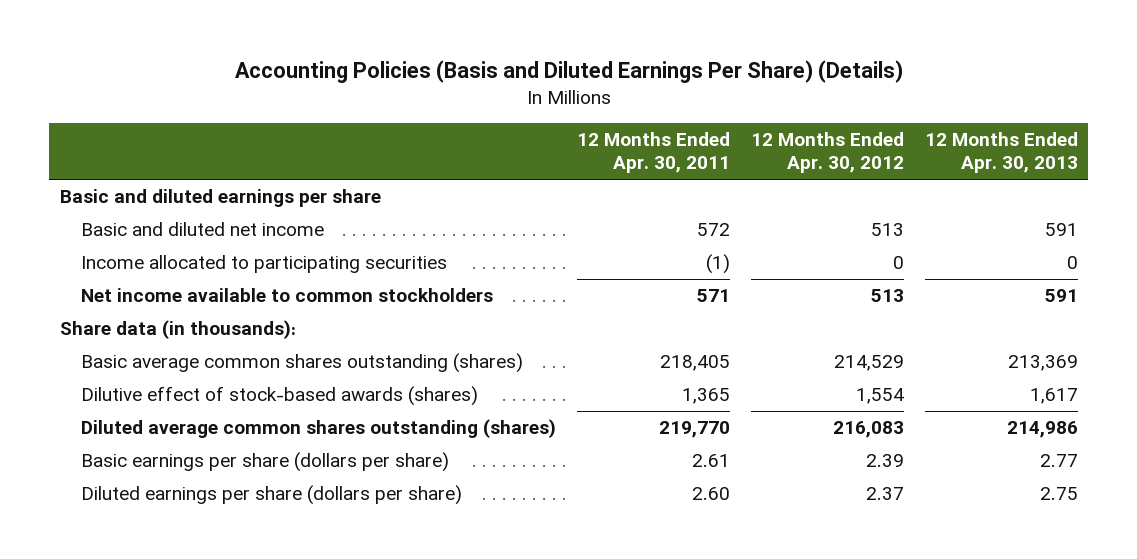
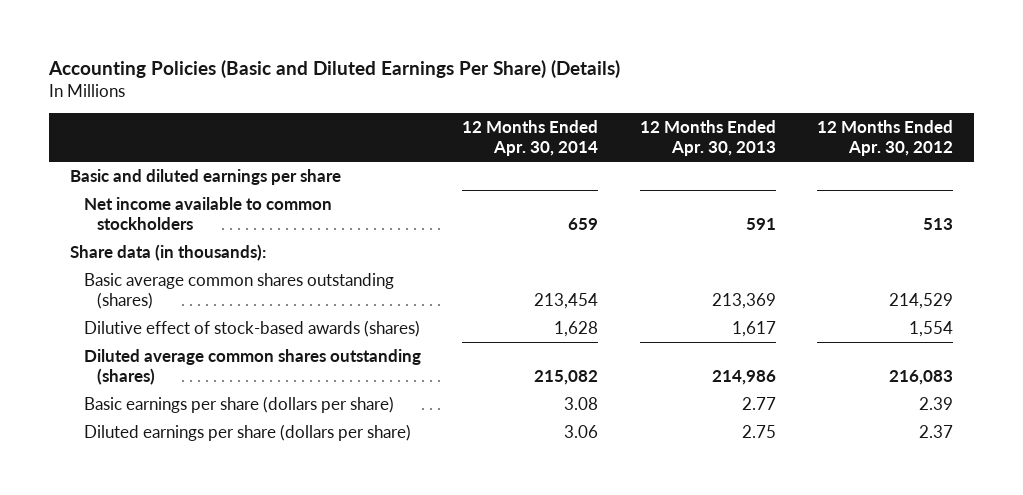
[234,60,903,84] Accounting Policies (Basis and Diluted Earnings Per Share) (Details) -> [48,59,621,78] Accounting Policies (Basic and Diluted Earnings Per Share) (Details)
[577,132,731,174] 12 Months Ended Apr. 30, 2011 -> none
none -> [462,119,599,157] 12 Months Ended Apr. 30, 2014
[81,222,325,237] Basic and diluted net income -> none
[81,255,448,274] Income allocated to participating securities -> none

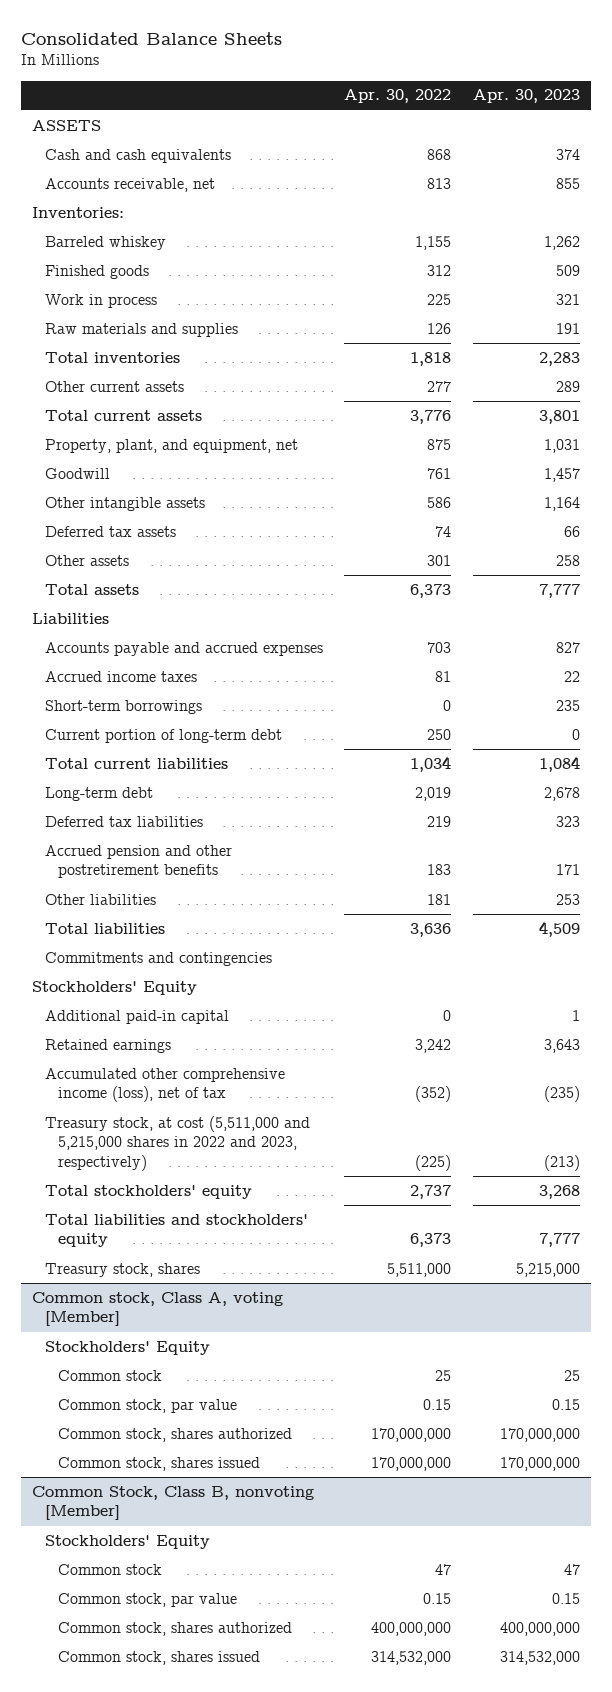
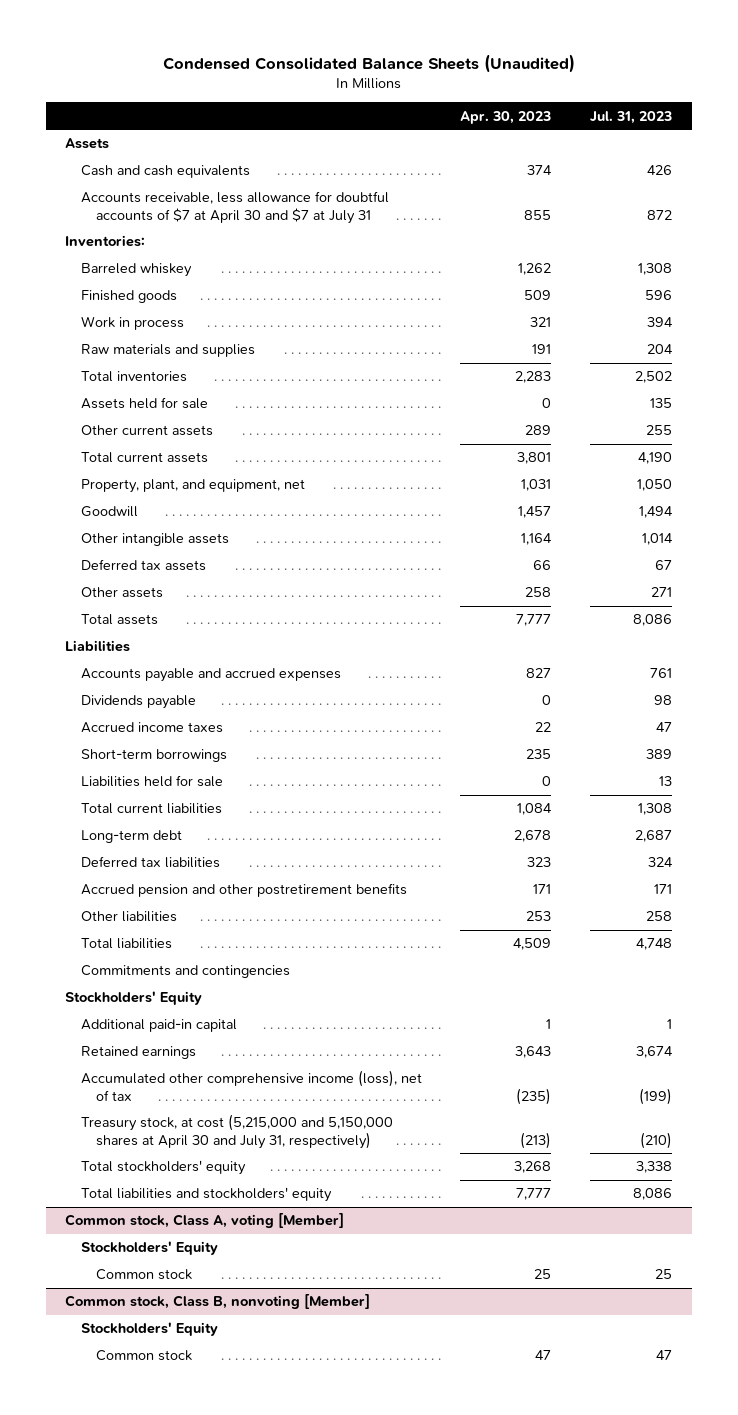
[20,31,282,45] Consolidated Balance Sheets -> [162,53,575,73] Condensed Consolidated Balance Sheets (Unaudited)
[344,89,452,104] Apr. 30, 2022 -> none
none -> [590,110,673,124] Jul. 31, 2023
[31,119,101,131] ASSETS -> [65,138,110,150] Assets
[44,177,215,192] Accounts receivable, net -> [80,191,389,224] Accounts receivable, less allowance for doubtful accounts of $7 at April 30 and $7 at July 31
none -> [80,397,208,410] Assets held for sale
none -> [80,695,196,710] Dividends payable
[44,728,282,743] Current portion of long-term debt -> none
none -> [80,775,223,788] Liabilities held for sale
[44,1115,310,1172] Treasury stock, at cost (5,511,000 and 5,215,000 shares in 2022 and 2023, respectively) -> [80,1114,393,1149] Treasury stock, at cost (5,215,000 and 5,150,000 shares at April 30 and July 31, respectively)
[44,1262,200,1277] Treasury stock, shares -> none
[57,1398,237,1413] Common stock, par value -> none
[57,1427,292,1442] Common stock, shares authorized -> none
[57,1456,260,1471] Common stock, shares issued -> none
[31,1485,314,1521] Common Stock, Class B, nonvoting [Member] -> [65,1294,371,1310] Common stock, Class B, nonvoting [Member]
[57,1592,237,1607] Common stock, par value -> none
[57,1621,292,1636] Common stock, shares authorized -> none
[57,1650,260,1665] Common stock, shares issued -> none

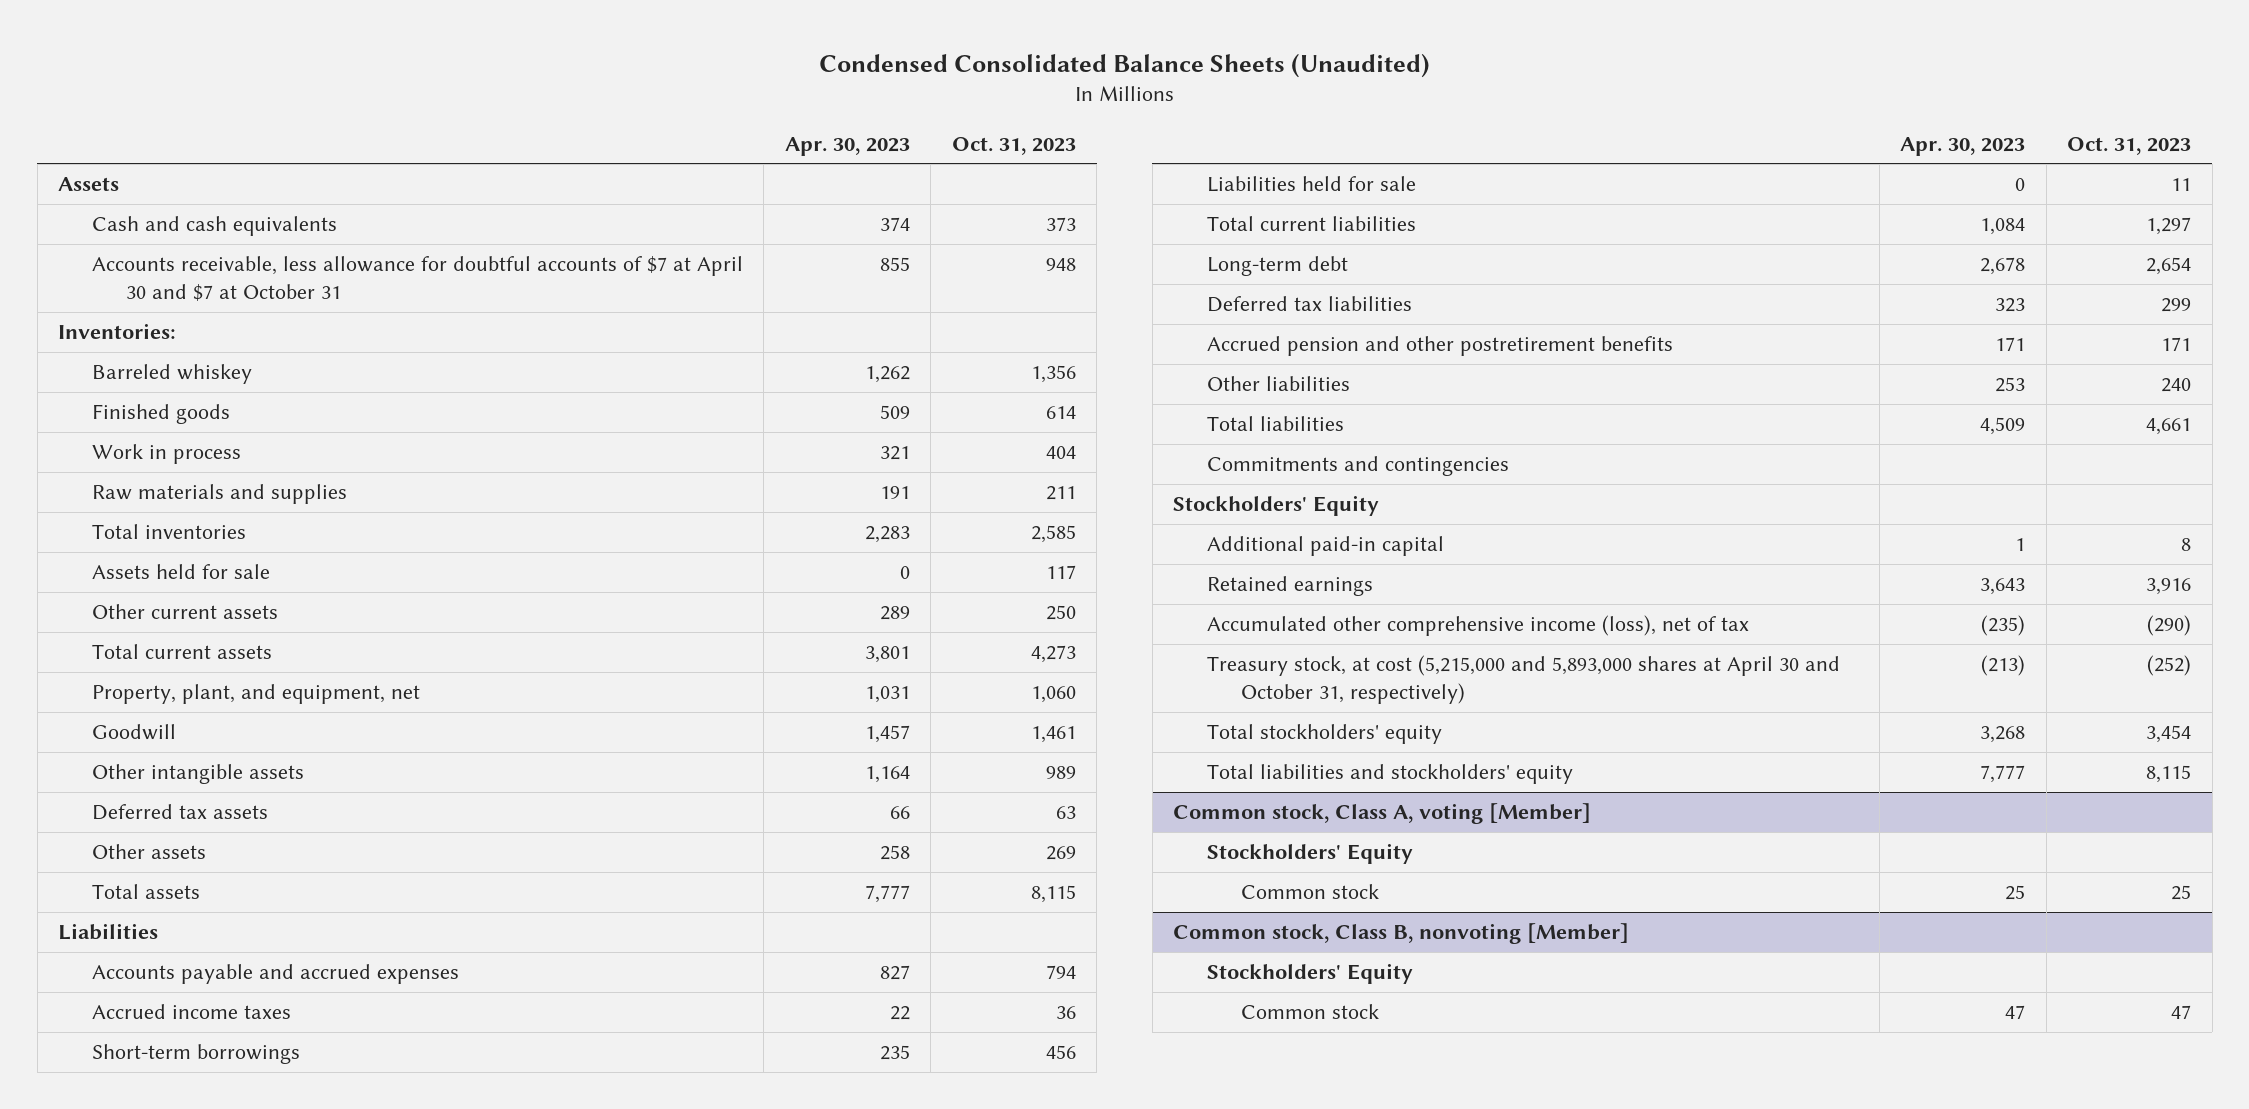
[590,110,673,124] Jul. 31, 2023 -> none
none -> [951,136,1076,155] Oct. 31, 2023
[80,191,389,224] Accounts receivable, less allowance for doubtful accounts of $7 at April 30 and $7 at July 31 -> [91,256,743,301] Accounts receivable, less allowance for doubtful accounts of $7 at April 30 and $7 at October 31
[80,695,196,710] Dividends payable -> none
[80,1114,393,1149] Treasury stock, at cost (5,215,000 and 5,150,000 shares at April 30 and July 31, respectively) -> [1207,655,1841,704] Treasury stock, at cost (5,215,000 and 5,893,000 shares at April 30 and October 31, respectively)

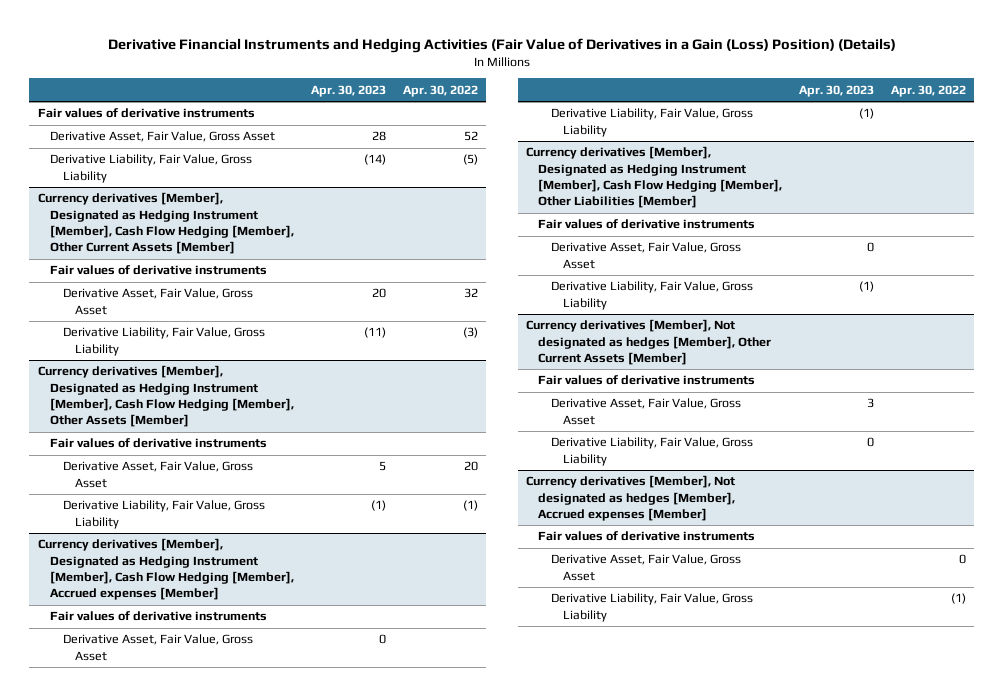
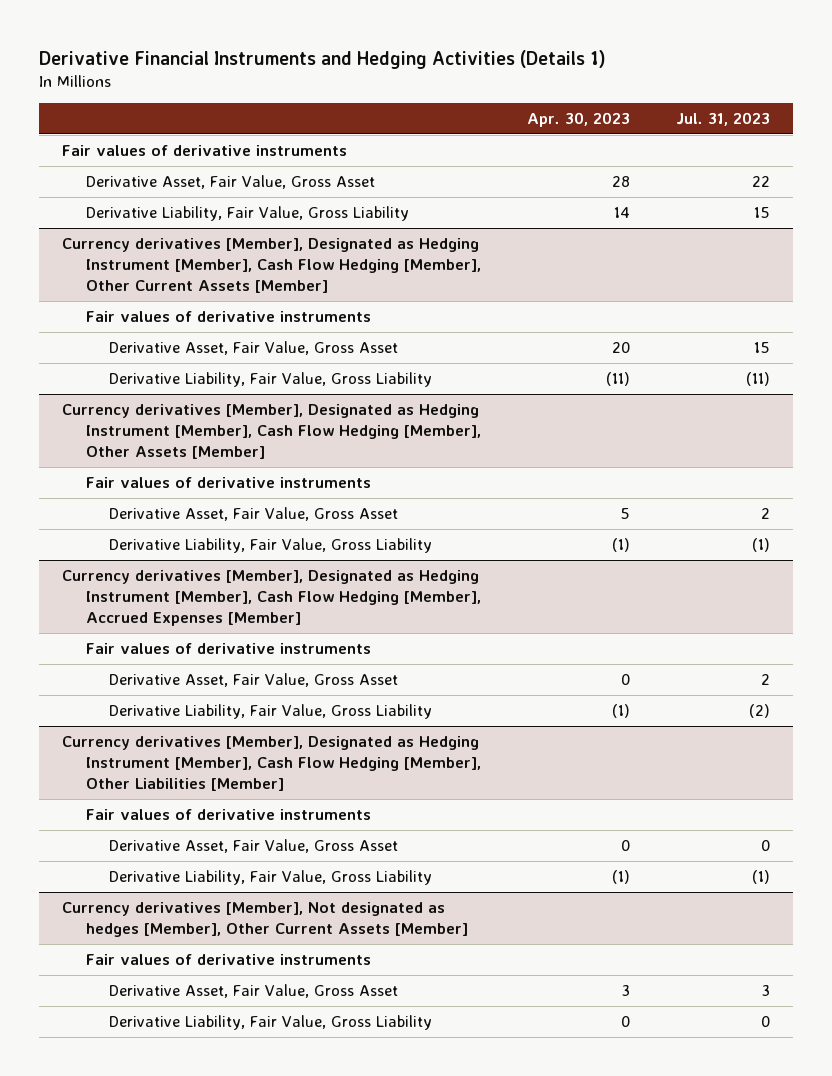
[107,37,896,53] Derivative Financial Instruments and Hedging Activities (Fair Value of Derivatives in a Gain (Loss) Position) (Details) -> [39,49,607,69] Derivative Financial Instruments and Hedging Activities (Details 1)
[402,84,478,97] Apr. 30, 2022 -> none
none -> [675,111,770,126] Jul. 31, 2023
[363,154,386,166] (14) -> [613,206,630,218] 14
[37,538,295,601] Currency derivatives [Member], Designated as Hedging Instrument [Member], Cash Flow Hedging [Member], Accrued expenses [Member] -> [62,569,481,627] Currency derivatives [Member], Designated as Hedging Instrument [Member], Cash Flow Hedging [Member], Accrued Expenses [Member]
[525,475,736,522] Currency derivatives [Member], Not designated as hedges [Member], Accrued expenses [Member] -> none
[538,531,756,542] Fair values of derivative instruments -> none
[550,554,741,581] Derivative Asset, Fair Value, Gross Asset -> none
[550,593,753,622] Derivative Liability, Fair Value, Gross Liability -> none

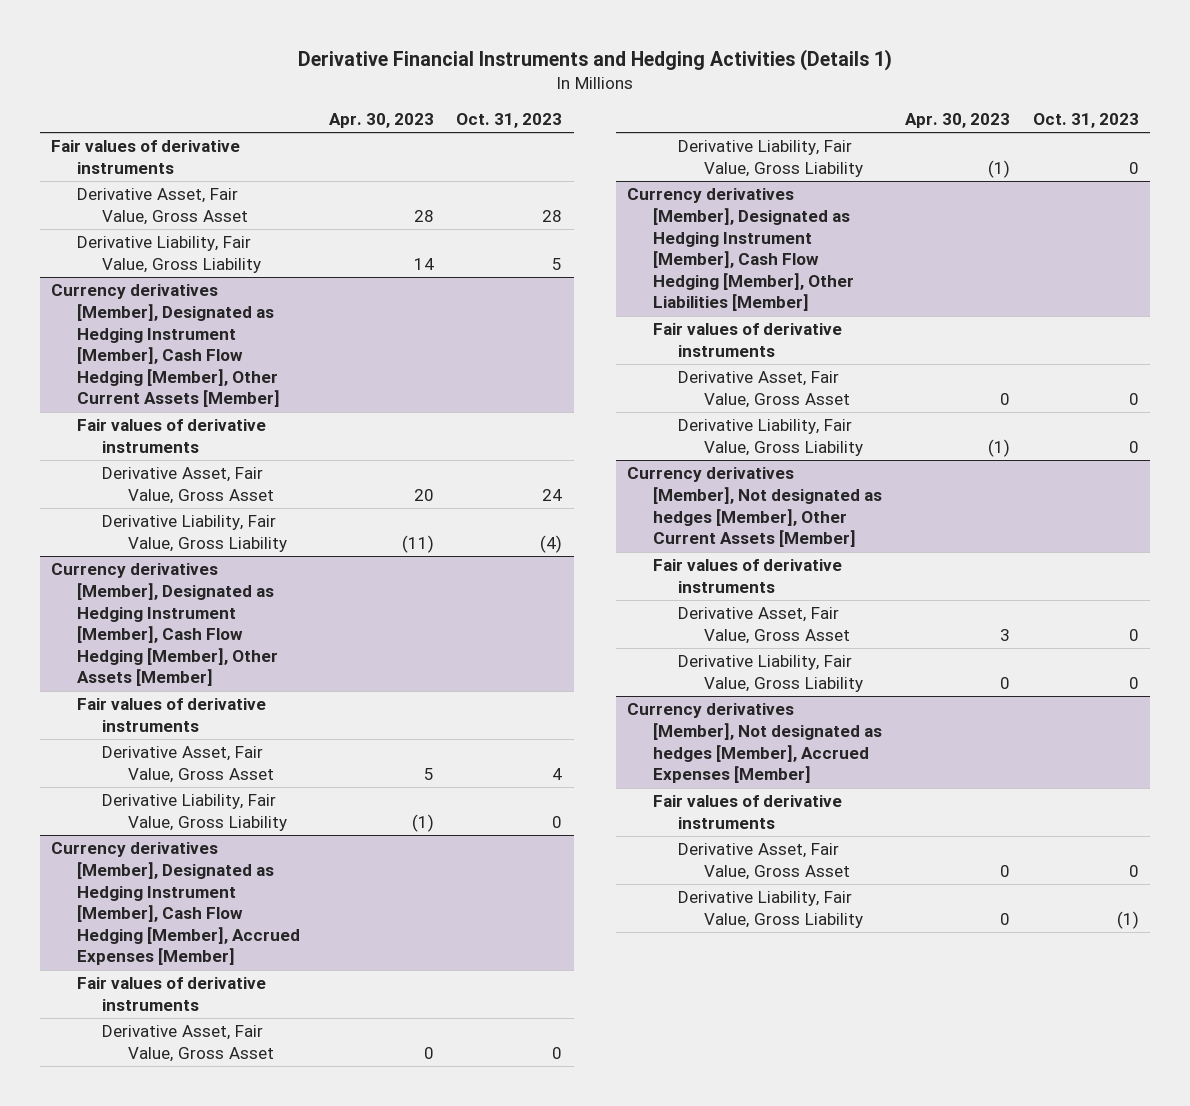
[675,111,770,126] Jul. 31, 2023 -> none
none -> [456,112,563,128] Oct. 31, 2023
none -> [627,703,882,784] Currency derivatives [Member], Not designated as hedges [Member], Accrued Expenses [Member]
none -> [652,795,842,829] Fair values of derivative instruments
none -> [678,843,850,880] Derivative Asset, Fair Value, Gross Asset
none -> [678,891,863,928] Derivative Liability, Fair Value, Gross Liability

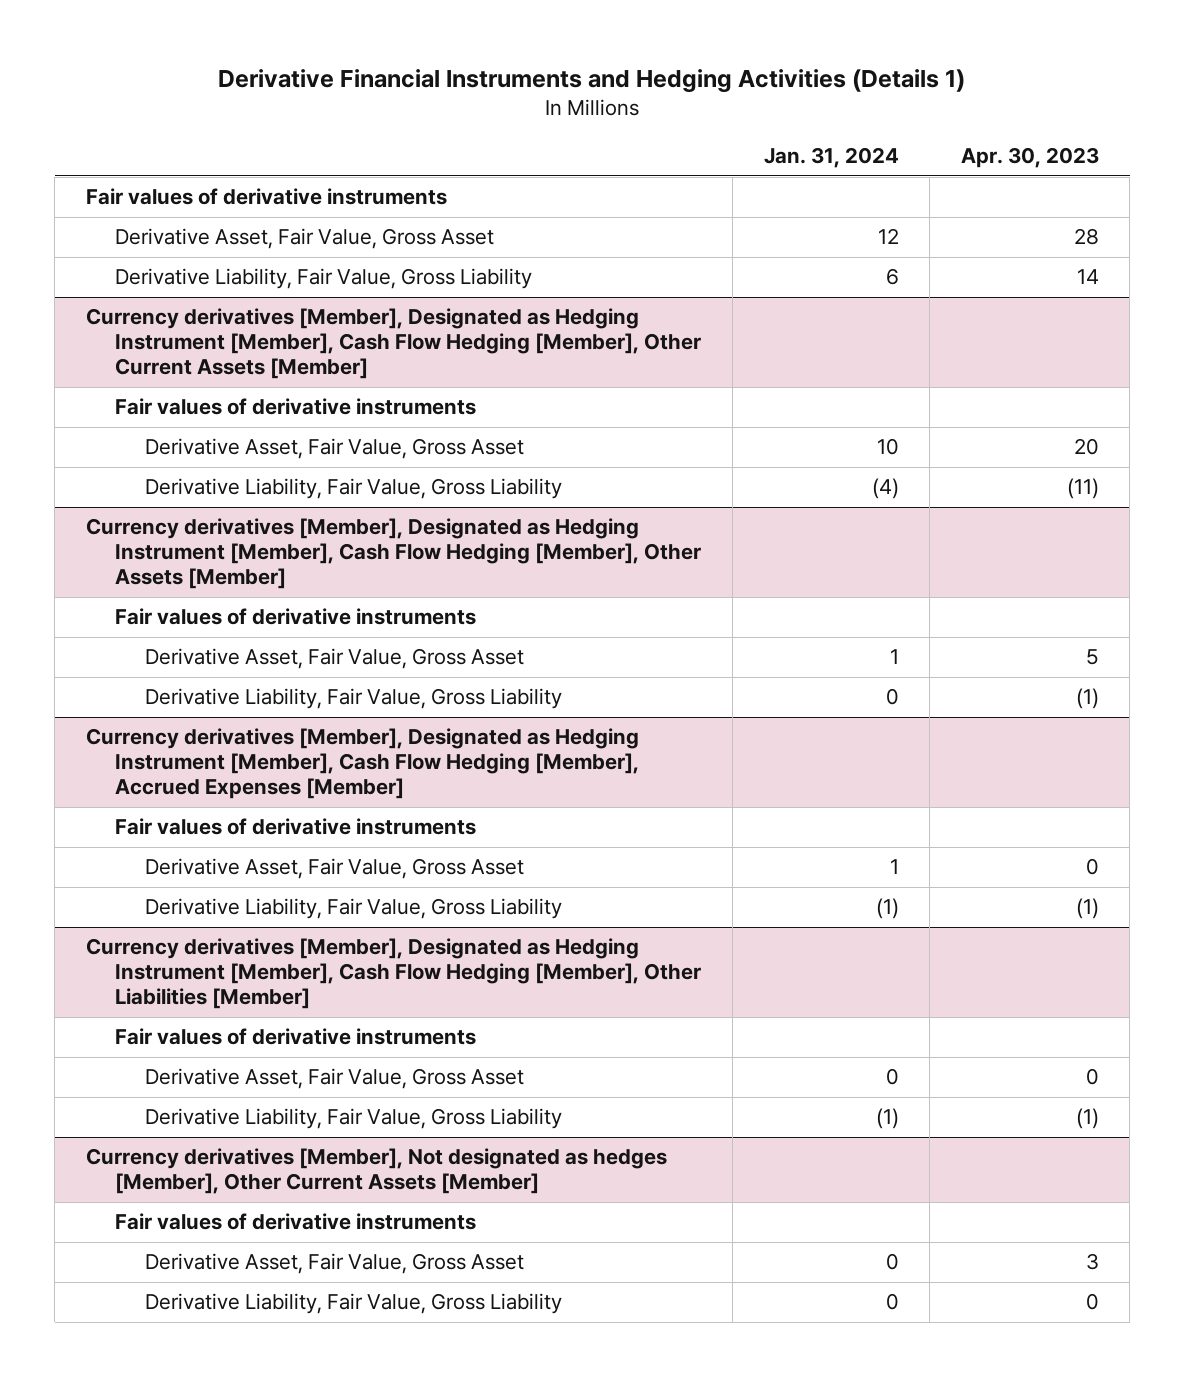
[456,112,563,128] Oct. 31, 2023 -> none
none -> [763,147,899,169] Jan. 31, 2024
[627,703,882,784] Currency derivatives [Member], Not designated as hedges [Member], Accrued Expenses [Member] -> none
[652,795,842,829] Fair values of derivative instruments -> none
[678,843,850,880] Derivative Asset, Fair Value, Gross Asset -> none
[678,891,863,928] Derivative Liability, Fair Value, Gross Liability -> none

